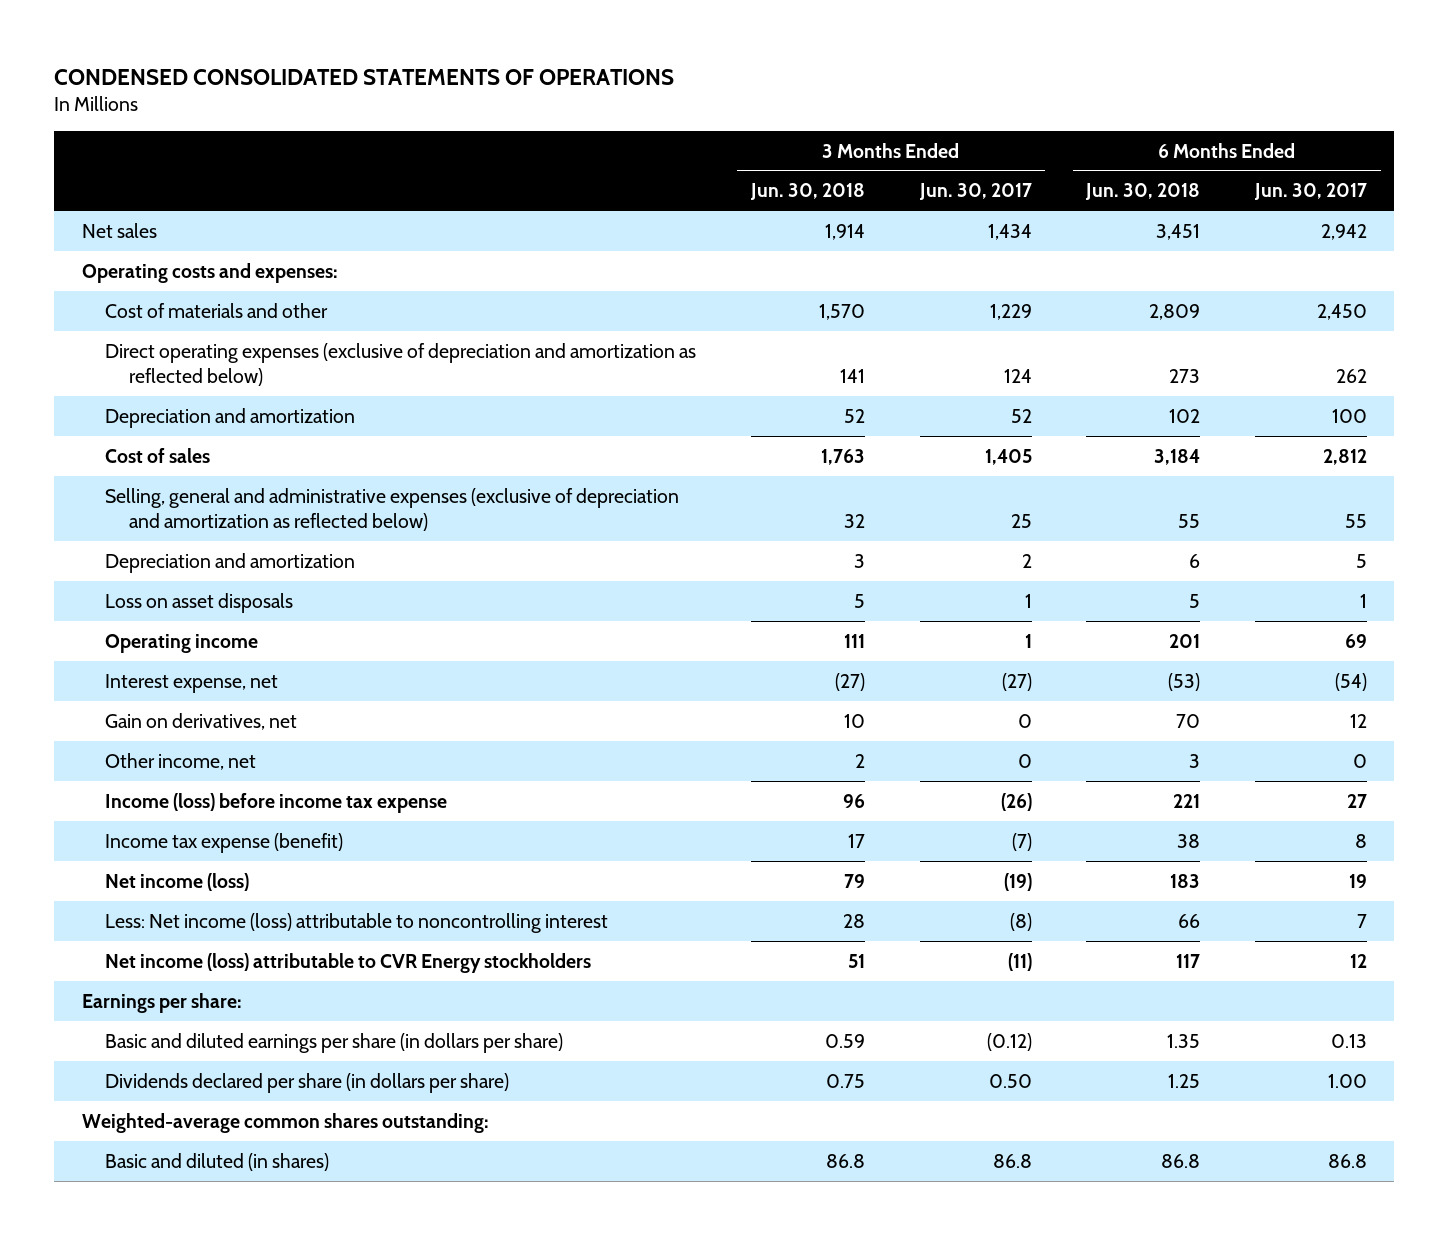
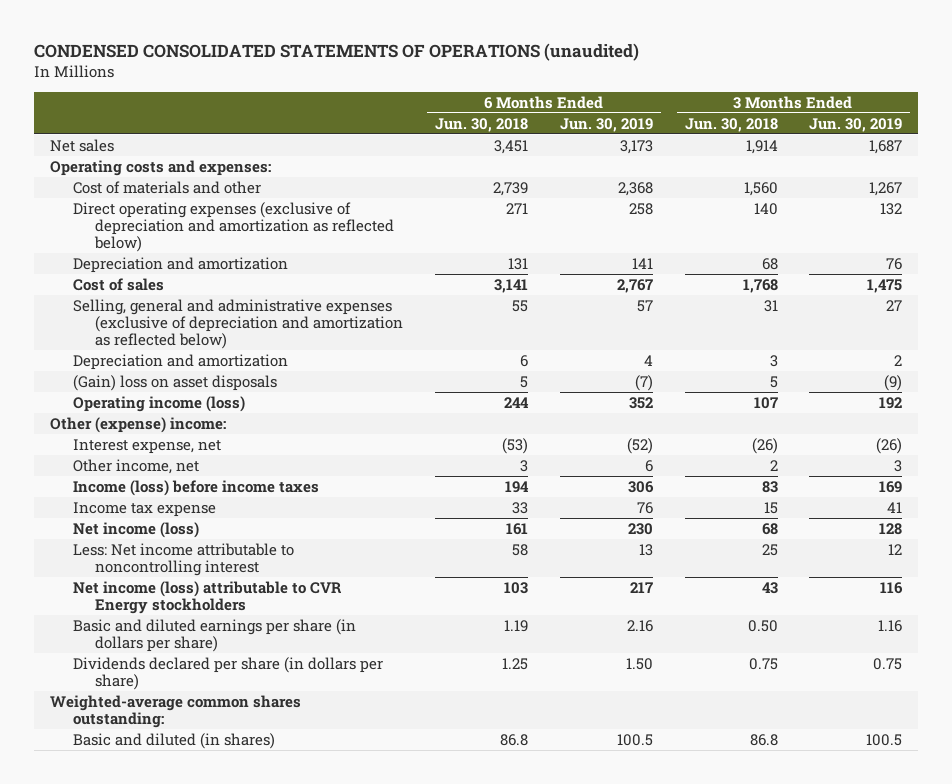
[54,68,675,85] CONDENSED CONSOLIDATED STATEMENTS OF OPERATIONS -> [33,42,639,61] CONDENSED CONSOLIDATED STATEMENTS OF OPERATIONS (unaudited)
[918,183,1032,201] Jun. 30, 2017 -> none
[1253,183,1367,201] Jun. 30, 2017 -> none
none -> [559,117,653,132] Jun. 30, 2019
none -> [809,117,903,132] Jun. 30, 2019
[819,303,866,320] 1,570 -> [743,181,778,196] 1,560
[1149,303,1201,320] 2,809 -> [492,181,528,196] 2,739
[840,368,866,383] 141 -> [753,202,778,215] 140
[1169,368,1201,383] 273 -> [505,202,528,214] 271
[844,408,866,423] 52 -> [761,257,778,270] 68
[1169,408,1201,423] 102 -> [507,257,528,270] 131
[821,448,866,465] 1,763 -> [742,278,778,293] 1,768
[1154,448,1201,465] 3,184 -> [493,278,528,293] 3,141
[844,513,866,528] 32 -> [763,299,778,312] 31
[105,712,298,730] Gain on derivatives, net -> none
[105,592,294,613] Loss on asset disposals -> [72,374,277,391] (Gain) loss on asset disposals
[105,633,259,653] Operating income -> [72,395,245,412] Operating income (loss)
[844,633,866,648] 111 -> [753,396,778,409] 107
[1169,633,1201,648] 201 -> [503,396,529,408] 244
none -> [49,416,226,433] Other (expense) income:
[835,672,866,691] (27) -> [751,437,778,454] (26)
[81,992,242,1013] Earnings per share: -> none
[105,792,448,813] Income (loss) before income tax expense -> [72,479,319,496] Income (loss) before income taxes
[843,793,866,808] 96 -> [761,480,778,493] 83
[1173,793,1201,808] 221 -> [504,480,529,493] 194
[105,832,344,853] Income tax expense (benefit) -> [72,501,216,517] Income tax expense
[848,833,866,848] 17 -> [763,501,778,514] 15
[1177,833,1201,848] 38 -> [511,501,528,514] 33
[844,873,866,888] 79 -> [761,522,778,535] 68
[1170,873,1201,888] 183 -> [505,522,528,535] 161
[105,912,609,933] Less: Net income (loss) attributable to noncontrolling interest -> [72,542,294,577] Less: Net income attributable to noncontrolling interest
[843,913,866,928] 28 -> [761,543,778,556] 25
[1178,913,1201,928] 66 -> [511,543,528,556] 58
[848,953,866,968] 51 -> [761,581,778,594] 43
[1176,953,1201,968] 117 -> [503,581,528,594] 103
[825,1033,866,1048] 0.59 -> [747,619,778,632] 0.50
[1167,1033,1201,1048] 1.35 -> [503,619,528,632] 1.19

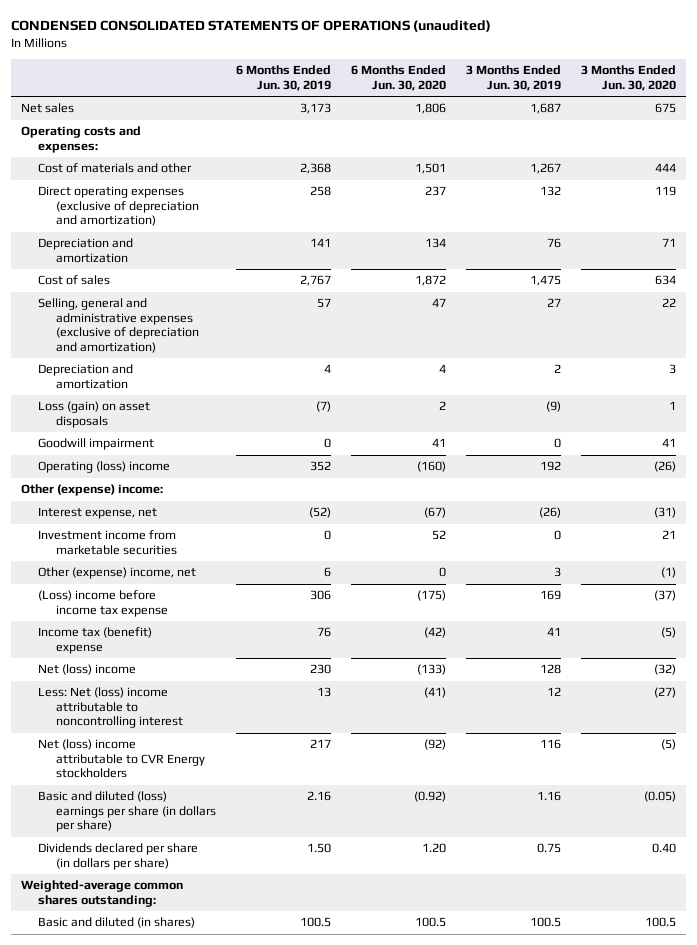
[434,117,528,132] Jun. 30, 2018 -> none
[684,117,778,132] Jun. 30, 2018 -> none
none -> [350,65,446,91] 6 Months Ended Jun. 30, 2020
none -> [581,65,677,91] 3 Months Ended Jun. 30, 2020
[72,201,395,253] Direct operating expenses (exclusive of depreciation and amortization as reflected below) -> [38,186,199,227] Direct operating expenses (exclusive of depreciation and amortization)
[72,298,404,350] Selling, general and administrative expenses (exclusive of depreciation and amortization as reflected below) -> [38,298,199,353] Selling, general and administrative expenses (exclusive of depreciation and amortization)
[72,374,277,391] (Gain) loss on asset disposals -> [38,401,151,428] Loss (gain) on asset disposals
none -> [38,438,155,451] Goodwill impairment
[72,395,245,412] Operating income (loss) -> [38,461,171,474] Operating (loss) income
none -> [38,530,177,555] Investment income from marketable securities
[72,458,199,474] Other income, net -> [38,567,197,580] Other (expense) income, net
[72,479,319,496] Income (loss) before income taxes -> [38,590,168,617] (Loss) income before income tax expense
[72,501,216,517] Income tax expense -> [38,627,153,654] Income tax (benefit) expense
[72,521,199,538] Net income (loss) -> [38,664,137,676] Net (loss) income
[72,542,294,577] Less: Net income attributable to noncontrolling interest -> [38,687,183,729] Less: Net (loss) income attributable to noncontrolling interest
[72,580,342,615] Net income (loss) attributable to CVR Energy stockholders -> [38,739,205,779] Net (loss) income attributable to CVR Energy stockholders
[72,618,356,653] Basic and diluted earnings per share (in dollars per share) -> [38,791,216,833] Basic and diluted (loss) earnings per share (in dollars per share)

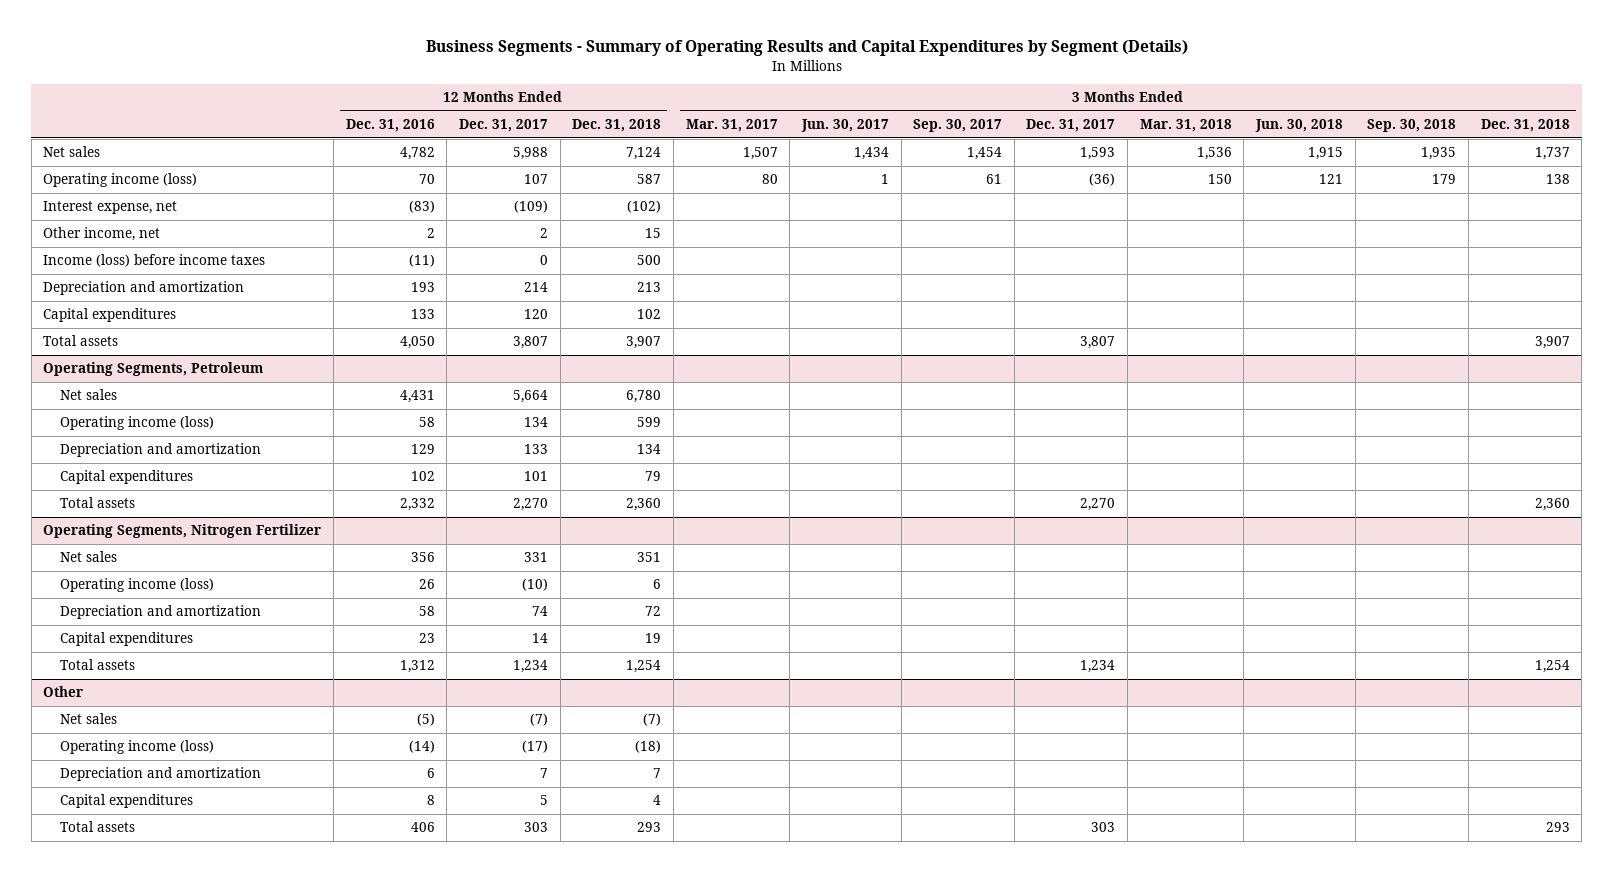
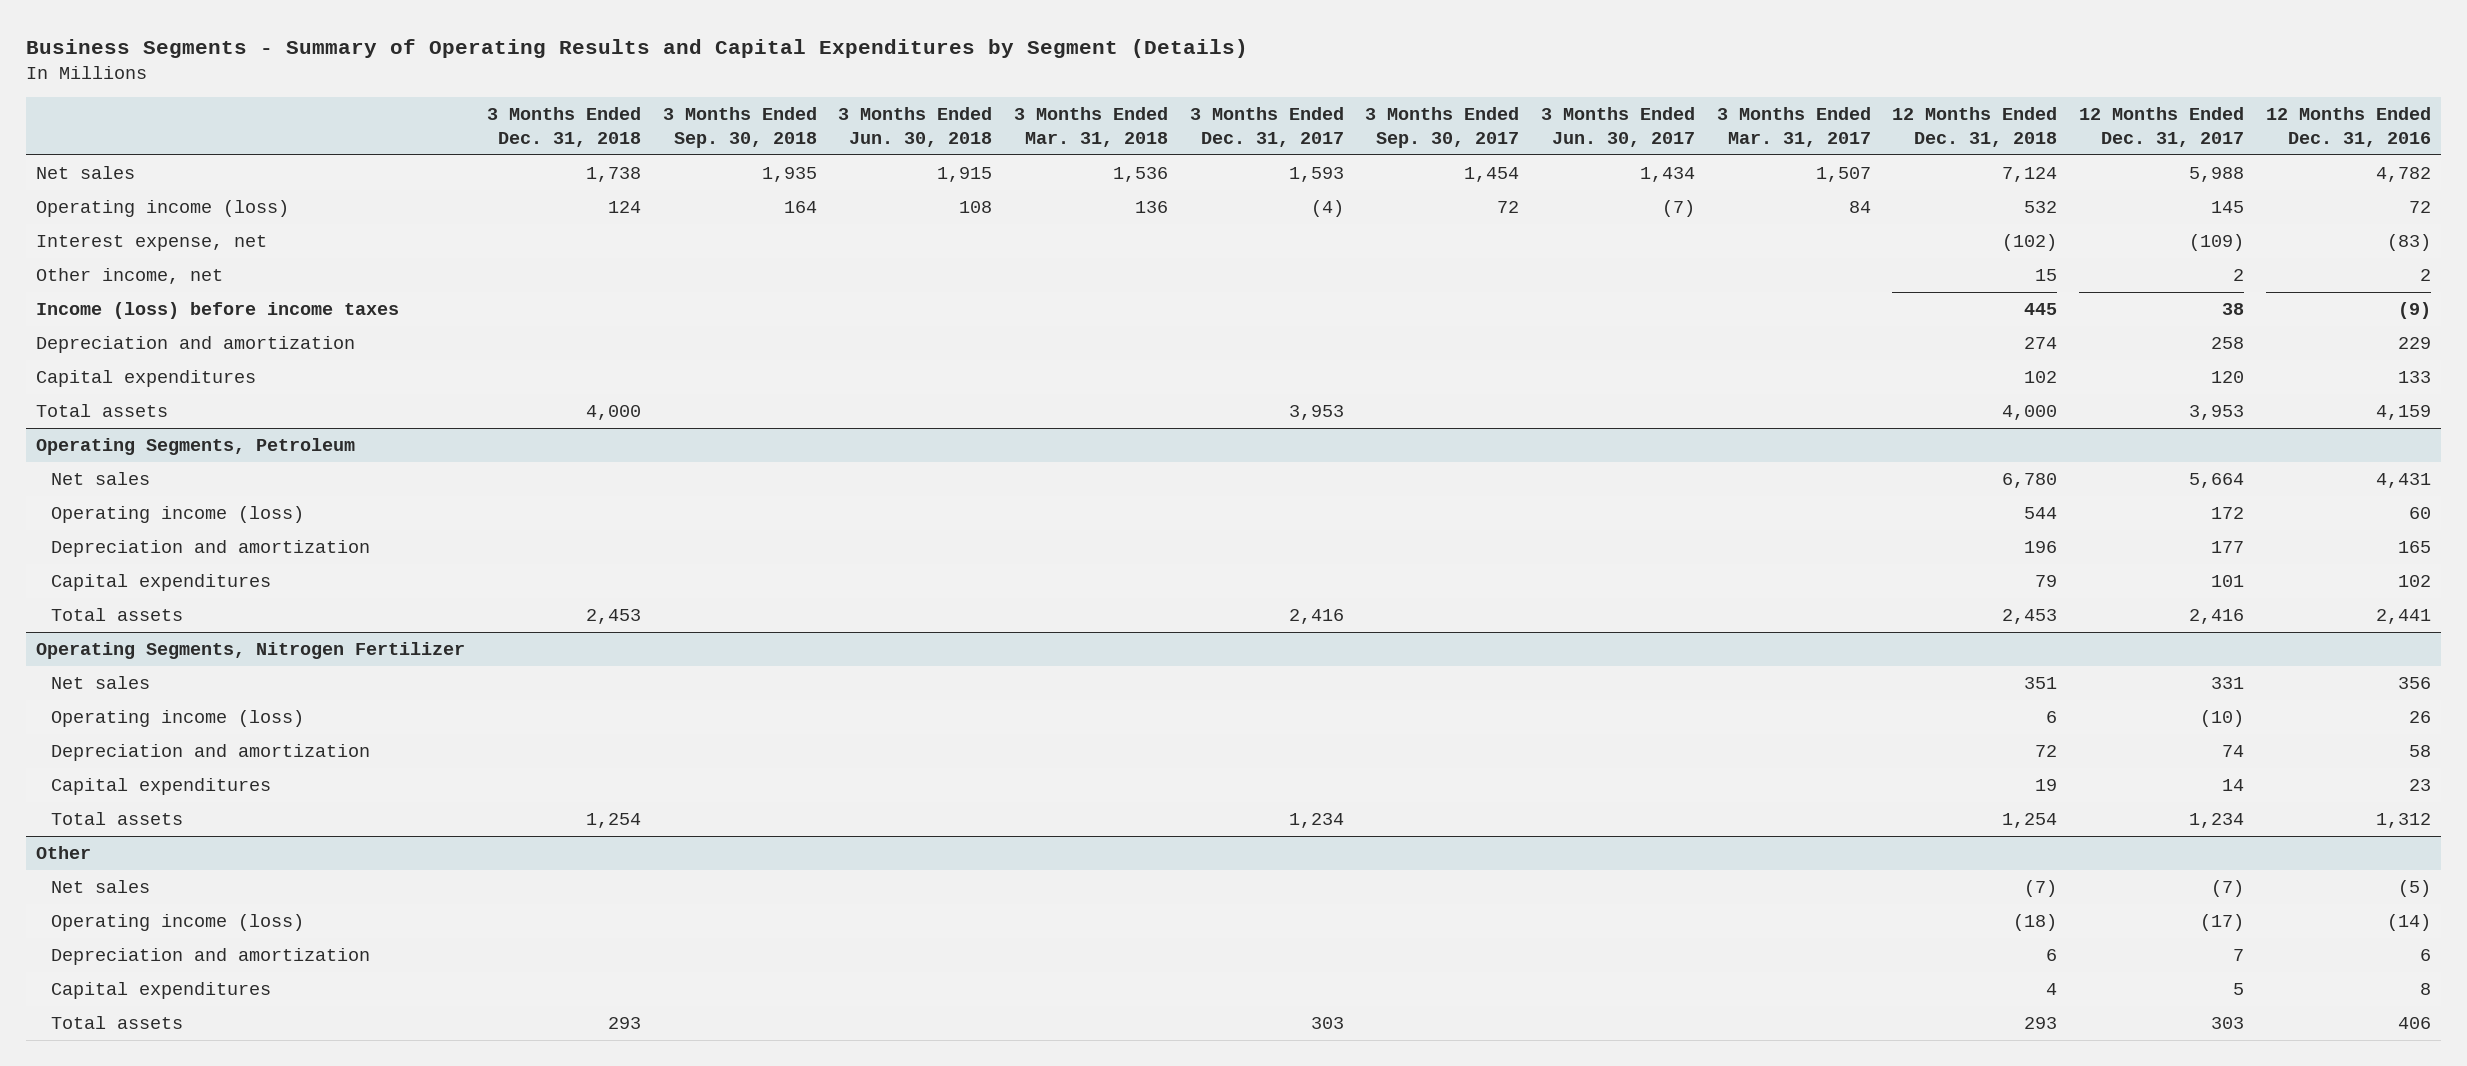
[1534,147,1570,161] 1,737 -> [586,167,642,183] 1,738
[418,174,435,185] 70 -> [2408,201,2431,214] 72
[523,174,548,185] 107 -> [2210,201,2244,214] 145
[637,174,662,185] 587 -> [2024,201,2058,214] 532
[761,174,778,185] 80 -> [1848,201,1871,214] 84
[880,174,889,185] 1 -> [1661,200,1695,218] (7)
[986,174,1003,185] 61 -> [1497,201,1520,214] 72
[1089,173,1116,187] (36) -> [1310,200,1344,218] (4)
[1207,174,1232,185] 150 -> [1135,201,1169,214] 136
[1319,174,1344,185] 121 -> [959,201,993,214] 108
[1432,174,1457,185] 179 -> [783,201,817,214] 164
[1545,174,1570,185] 138 -> [608,201,642,214] 124
[408,254,435,268] (11) -> [2397,302,2431,320] (9)
[539,255,548,266] 0 -> [2221,303,2244,316] 38
[637,255,662,266] 500 -> [2024,303,2058,316] 445
[410,282,435,293] 193 -> [2397,337,2431,350] 229
[523,282,548,293] 214 -> [2210,337,2244,350] 258
[637,282,662,293] 213 -> [2024,337,2058,350] 274
[399,336,435,350] 4,050 -> [2375,405,2431,421] 4,159
[512,336,548,350] 3,807 -> [2188,405,2244,421] 3,953
[626,336,662,350] 3,907 -> [2002,405,2058,421] 4,000
[1080,336,1116,350] 3,807 -> [1288,405,1344,421] 3,953
[1534,336,1570,350] 3,907 -> [586,405,642,421] 4,000
[418,417,435,428] 58 -> [2408,507,2431,520] 60
[523,417,548,428] 134 -> [2210,507,2244,520] 172
[637,417,662,428] 599 -> [2024,507,2058,520] 544
[410,444,435,455] 129 -> [2397,541,2431,554] 165
[523,444,548,455] 133 -> [2210,541,2244,554] 177
[637,444,662,455] 134 -> [2024,541,2058,554] 196
[399,498,435,512] 2,332 -> [2375,609,2431,625] 2,441
[512,498,548,512] 2,270 -> [2188,609,2244,625] 2,416
[626,498,662,512] 2,360 -> [2002,609,2058,625] 2,453
[1080,498,1116,512] 2,270 -> [1288,609,1344,625] 2,416
[1534,498,1570,512] 2,360 -> [586,609,642,625] 2,453
[653,768,662,779] 7 -> [2046,949,2058,962] 6

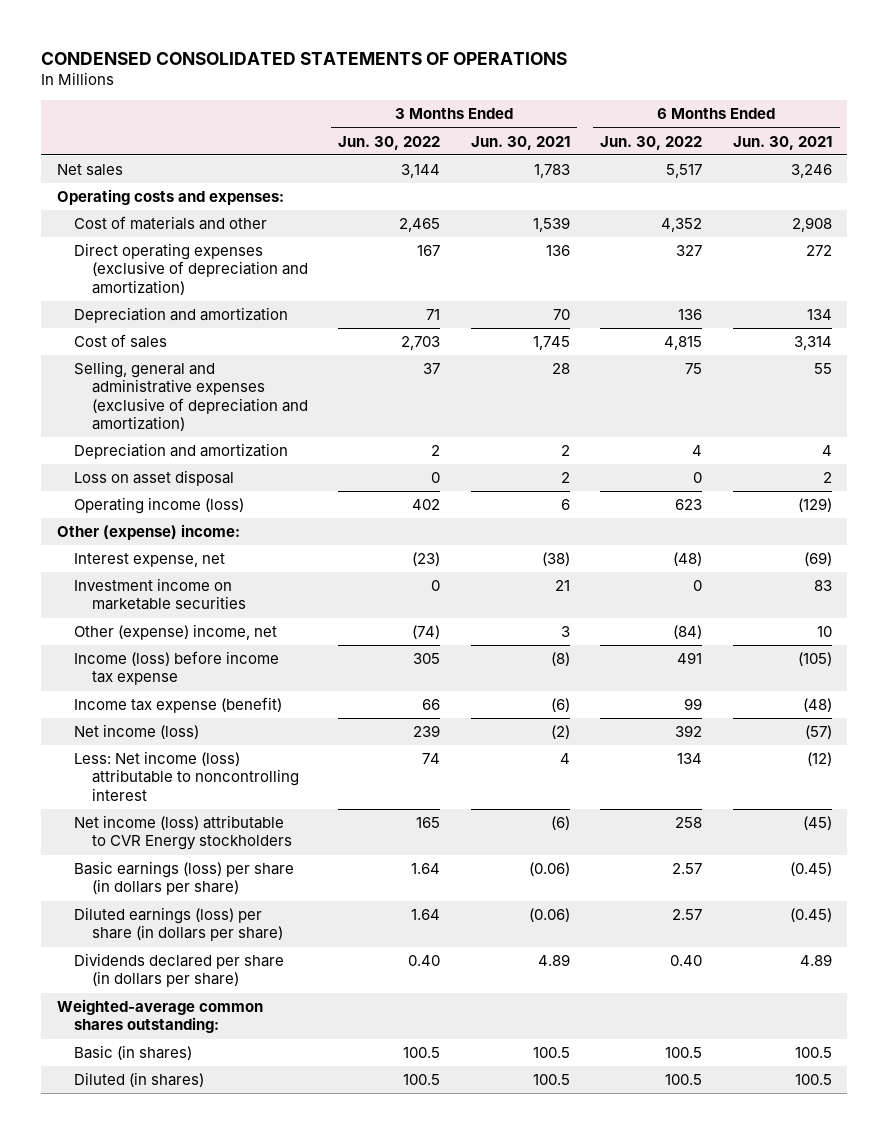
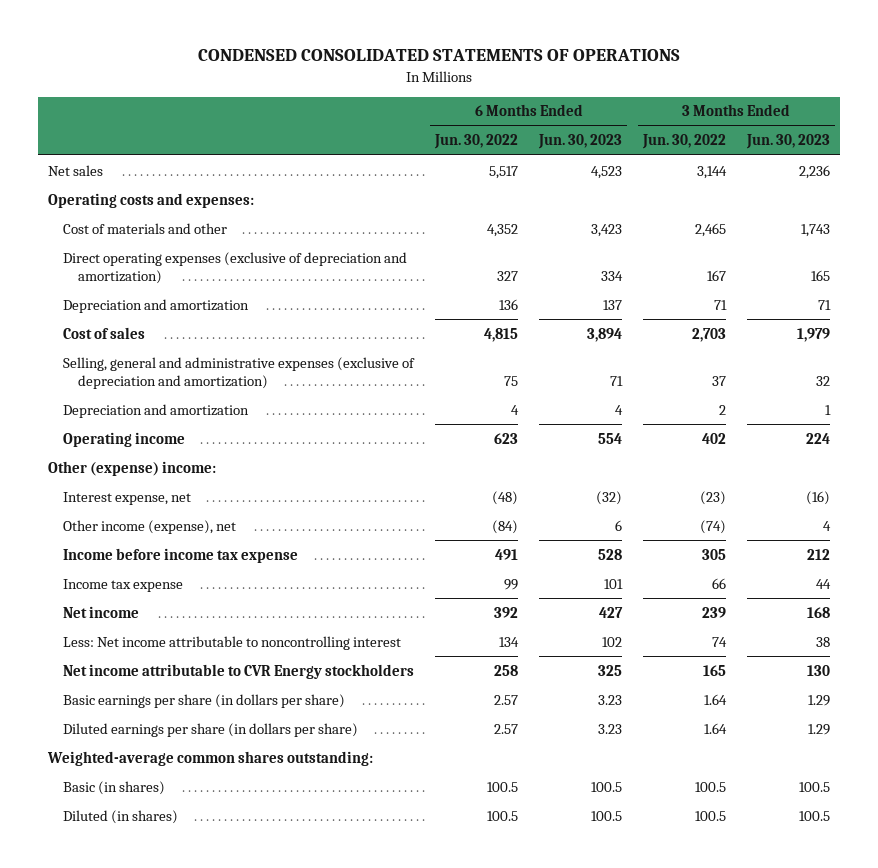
[470,135,570,150] Jun. 30, 2021 -> none
[732,135,832,150] Jun. 30, 2021 -> none
none -> [537,134,622,150] Jun. 30, 2023
none -> [745,134,830,150] Jun. 30, 2023
[74,470,235,487] Loss on asset disposal -> none
[74,497,245,515] Operating income (loss) -> [63,431,186,447] Operating income
[74,578,246,611] Investment income on marketable securities -> none
[74,953,285,988] Dividends declared per share (in dollars per share) -> none
[74,624,278,641] Other (expense) income, net -> [63,519,237,534] Other income (expense), net
[74,651,280,686] Income (loss) before income tax expense -> [63,547,299,563] Income before income tax expense
[74,697,283,714] Income tax expense (benefit) -> [63,578,184,592] Income tax expense
[74,724,200,740] Net income (loss) -> [63,605,140,618] Net income
[74,751,299,801] Less: Net income (loss) attributable to noncontrolling interest -> [63,635,402,650] Less: Net income attributable to noncontrolling interest
[74,815,292,851] Net income (loss) attributable to CVR Energy stockholders -> [63,663,415,679] Net income attributable to CVR Energy stockholders
[74,861,295,896] Basic earnings (loss) per share (in dollars per share) -> [63,693,346,708] Basic earnings per share (in dollars per share)
[74,907,283,942] Diluted earnings (loss) per share (in dollars per share) -> [63,722,359,737] Diluted earnings per share (in dollars per share)

